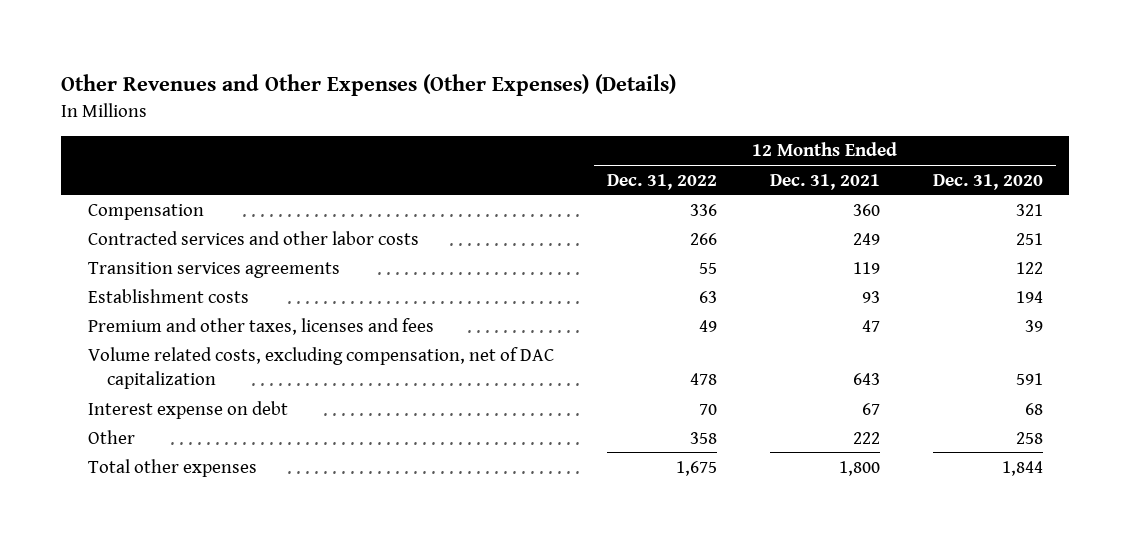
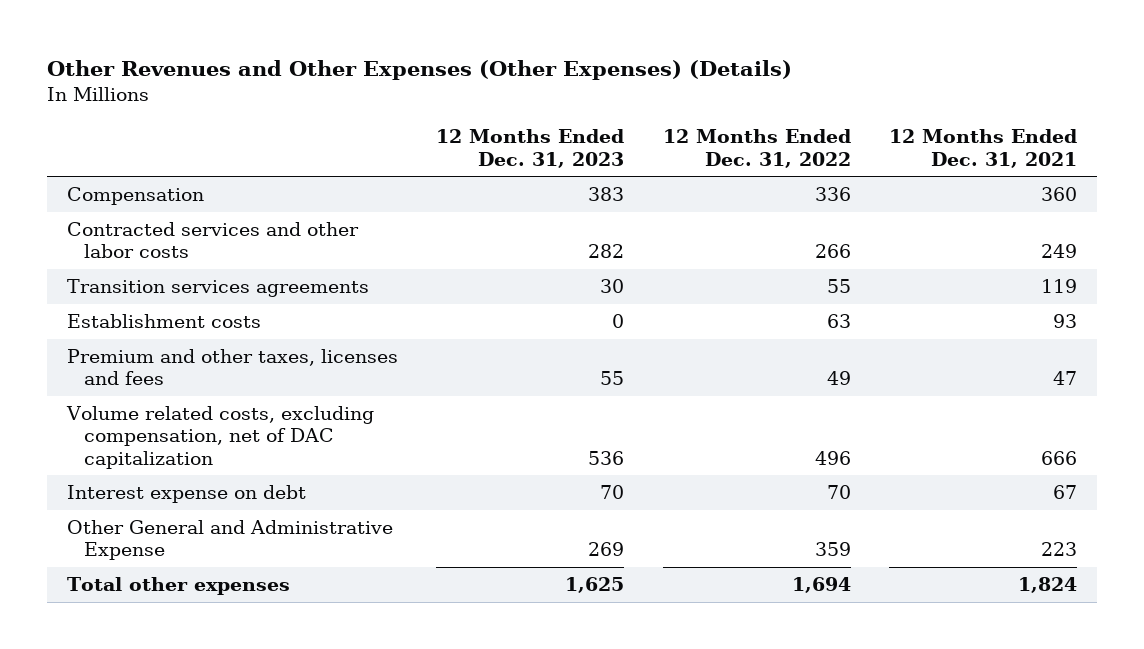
[932,173,1043,190] Dec. 31, 2020 -> none
none -> [436,129,625,168] 12 Months Ended Dec. 31, 2023
[689,373,717,386] 478 -> [814,450,851,465] 496
[852,373,880,386] 643 -> [1041,450,1078,465] 666
[87,429,135,444] Other -> [66,520,393,561] Other General and Administrative Expense
[689,431,717,444] 358 -> [814,542,851,557] 359
[852,431,880,444] 222 -> [1041,542,1078,557] 223
[675,460,717,476] 1,675 -> [791,577,851,594] 1,694
[838,460,880,476] 1,800 -> [1018,577,1078,594] 1,824

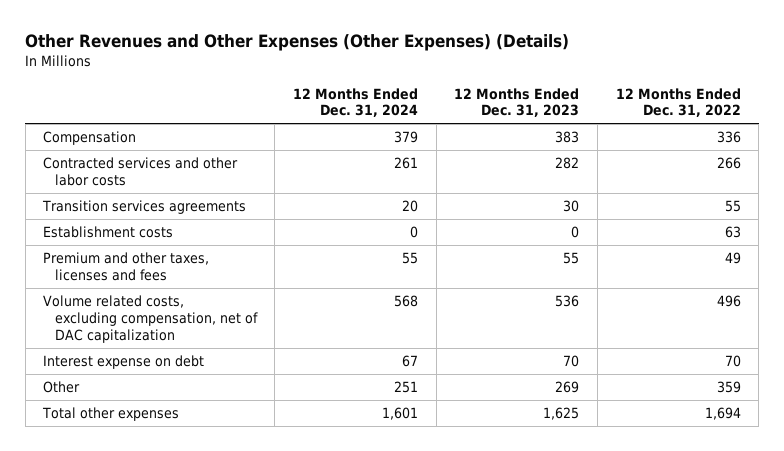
[889,129,1078,168] 12 Months Ended Dec. 31, 2021 -> none
none -> [293,87,419,118] 12 Months Ended Dec. 31, 2024
[66,520,393,561] Other General and Administrative Expense -> [43,381,81,394] Other

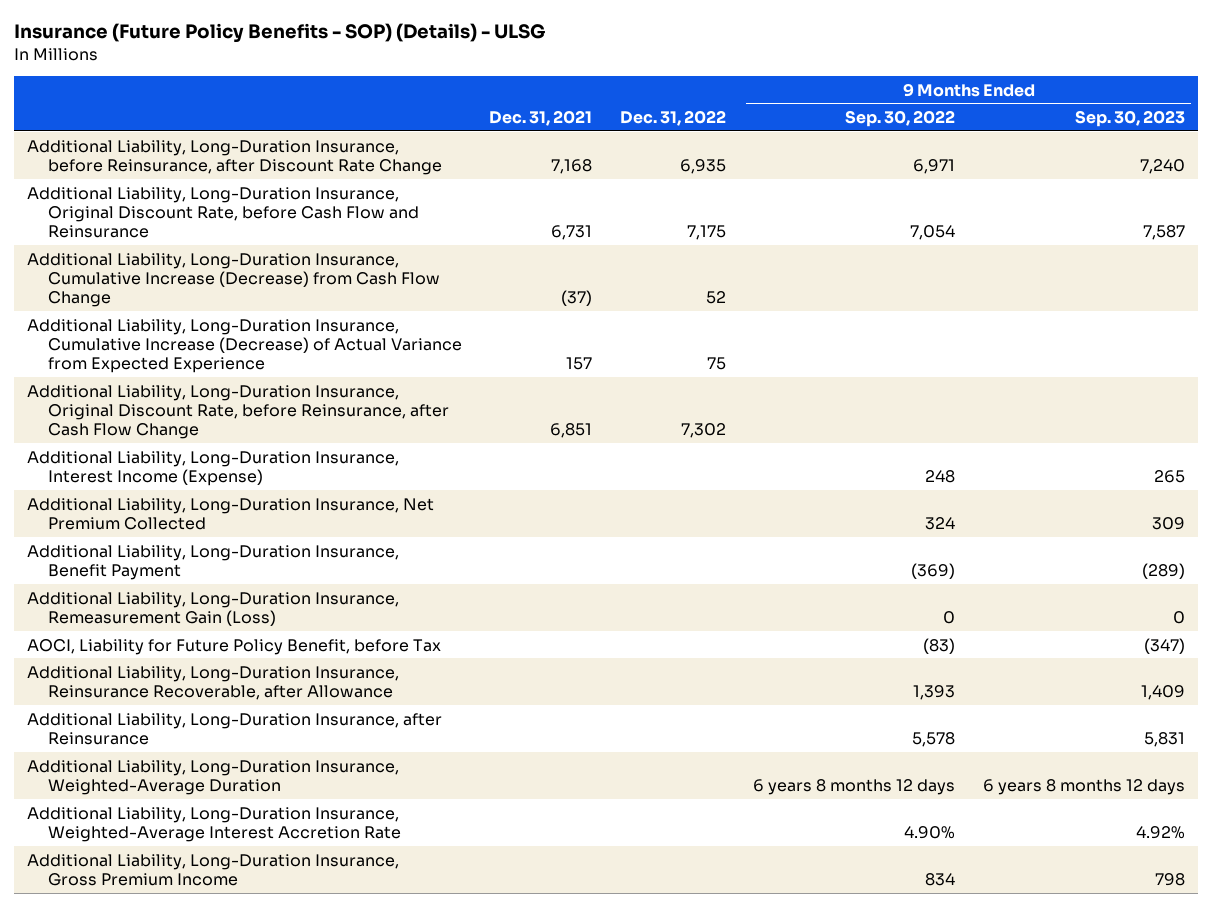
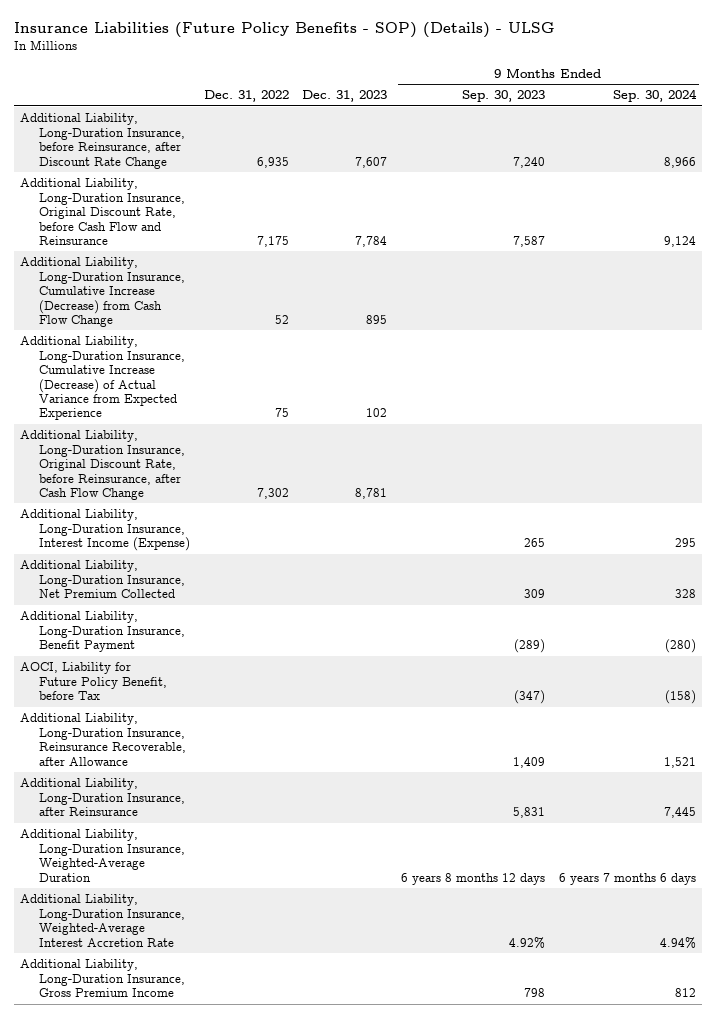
[13,23,545,44] Insurance (Future Policy Benefits - SOP) (Details) - ULSG -> [13,22,554,39] Insurance Liabilities (Future Policy Benefits - SOP) (Details) - ULSG
[489,110,593,127] Dec. 31, 2021 -> none
[845,110,956,128] Sep. 30, 2022 -> none
none -> [302,90,388,103] Dec. 31, 2023
none -> [612,89,697,103] Sep. 30, 2024
[27,591,400,626] Additional Liability, Long-Duration Insurance, Remeasurement Gain (Loss) -> none

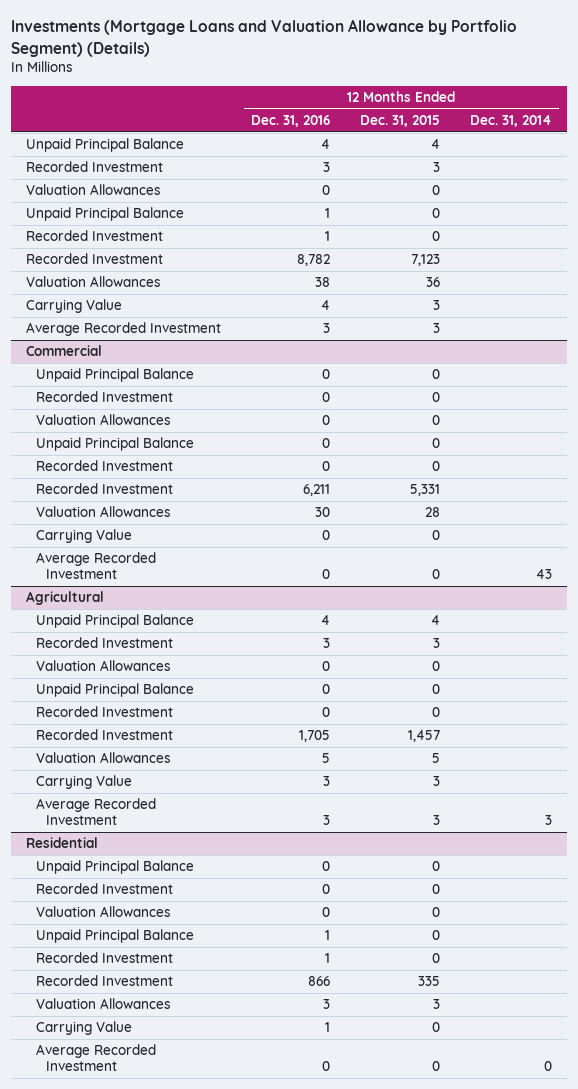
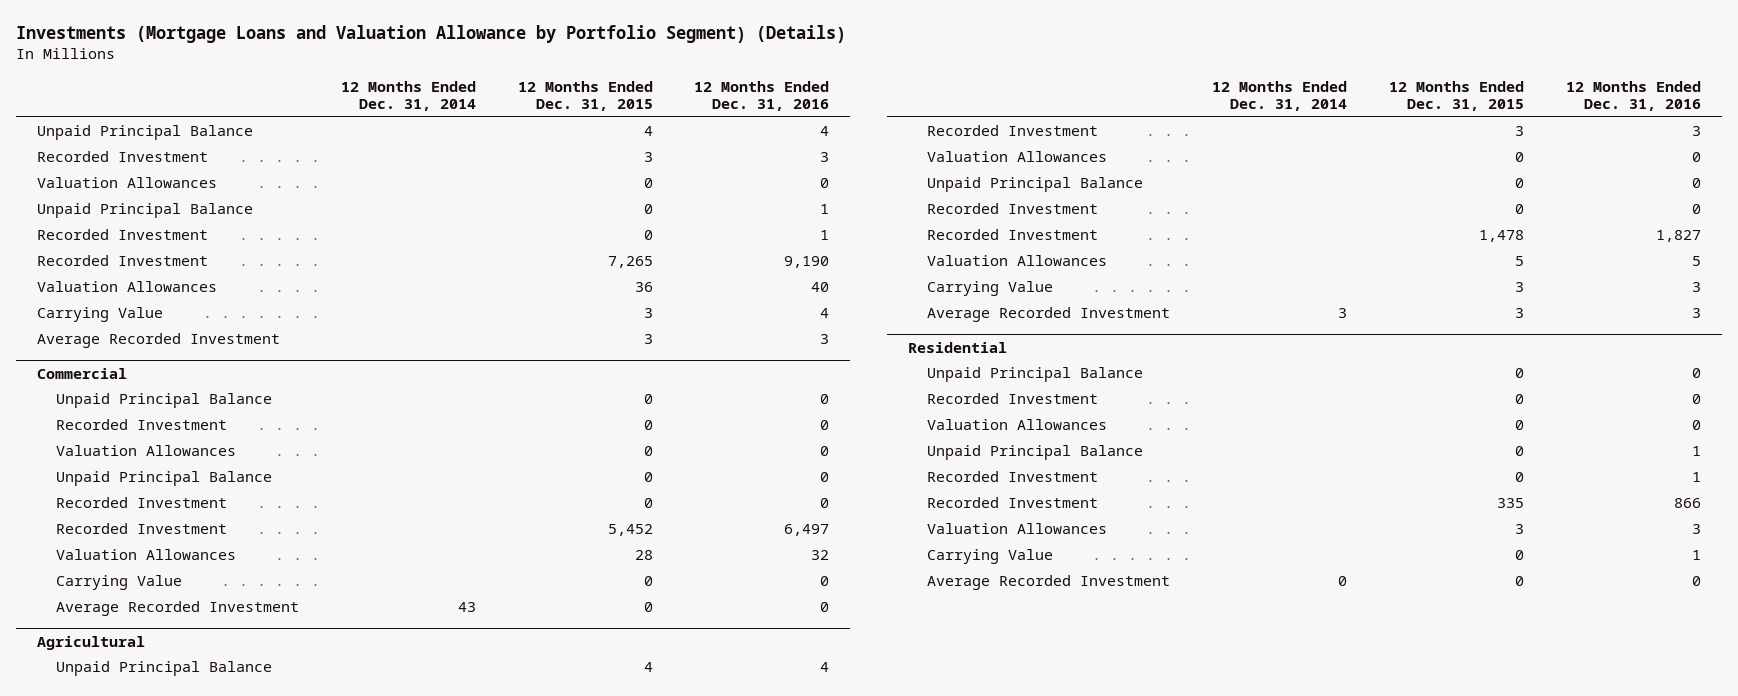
[297,254,331,267] 8,782 -> [784,256,830,269] 9,190
[410,254,440,267] 7,123 -> [607,256,653,269] 7,265
[315,277,331,288] 38 -> [811,282,830,293] 40
[303,484,331,497] 6,211 -> [784,524,830,537] 6,497
[409,484,440,497] 5,331 -> [607,524,653,537] 5,452
[315,507,331,518] 30 -> [811,550,830,561] 32
[299,730,331,743] 1,705 -> [1655,230,1701,243] 1,827
[407,730,440,743] 1,457 -> [1479,230,1525,243] 1,478

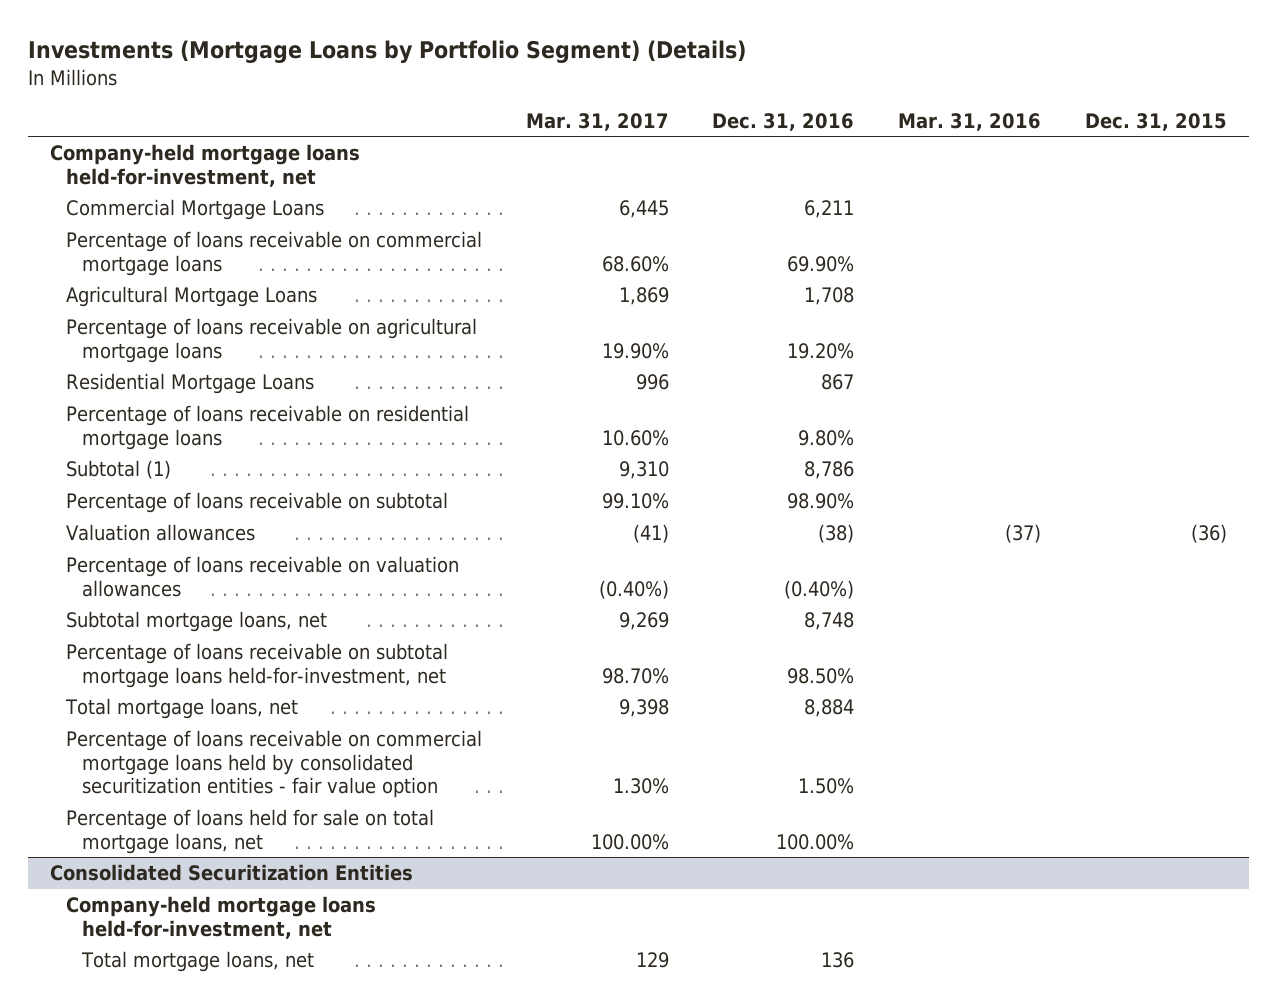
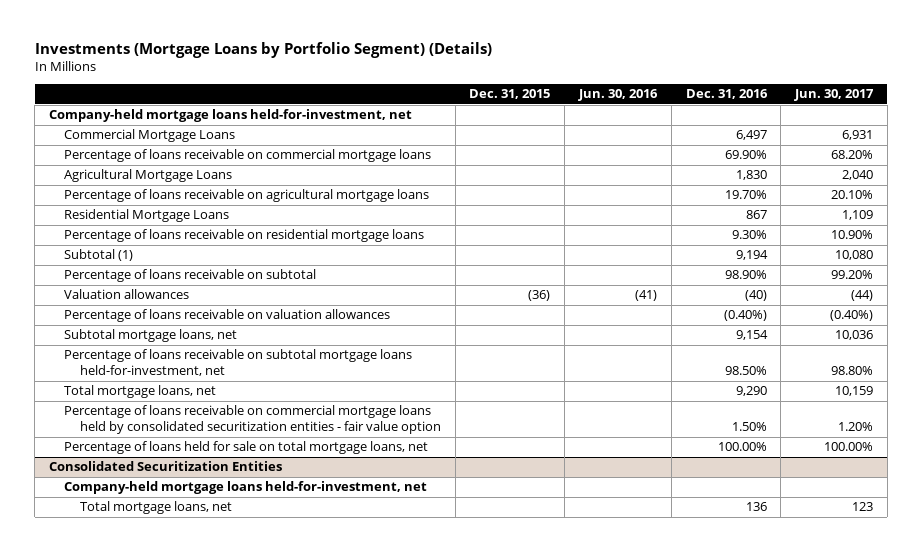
[525,112,669,131] Mar. 31, 2017 -> none
[898,112,1042,131] Mar. 31, 2016 -> none
none -> [577,88,658,101] Jun. 30, 2016
none -> [794,88,875,101] Jun. 30, 2017
[804,200,855,219] 6,211 -> [735,130,767,141] 6,497
[804,287,855,306] 1,708 -> [735,170,767,181] 1,830
[787,342,855,359] 19.20% -> [724,190,767,200] 19.70%
[798,429,855,446] 9.80% -> [731,230,767,240] 9.30%
[804,461,855,480] 8,786 -> [735,250,768,261] 9,194
[818,524,855,544] (38) -> [744,290,767,302] (40)
[804,612,855,631] 8,748 -> [735,330,768,341] 9,154
[804,699,855,718] 8,884 -> [735,386,767,397] 9,290

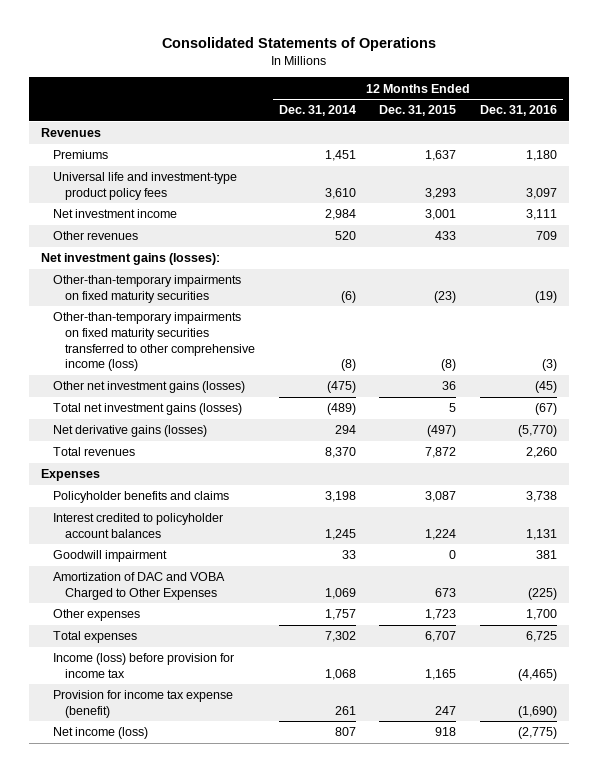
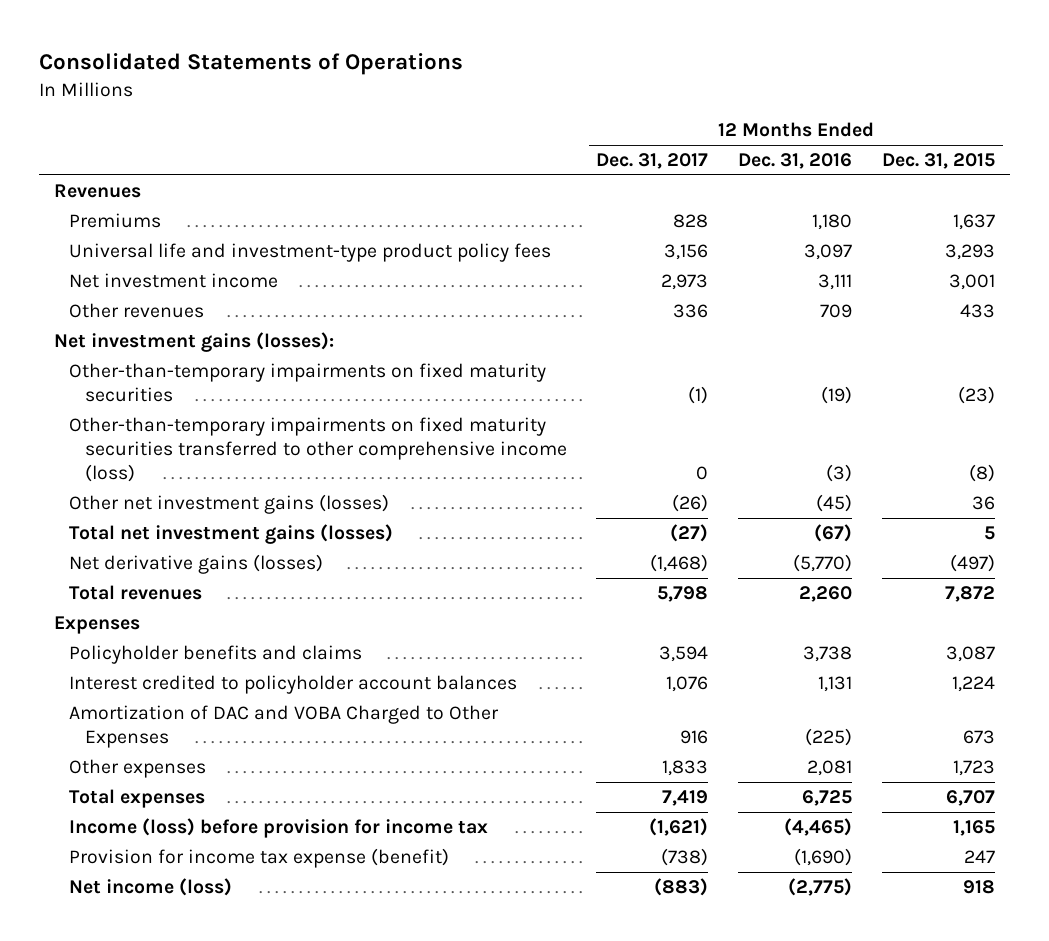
[278,105,356,117] Dec. 31, 2014 -> none
none -> [596,153,709,170] Dec. 31, 2017
[52,550,167,563] Goodwill impairment -> none
[525,609,557,621] 1,700 -> [807,760,853,777] 2,081

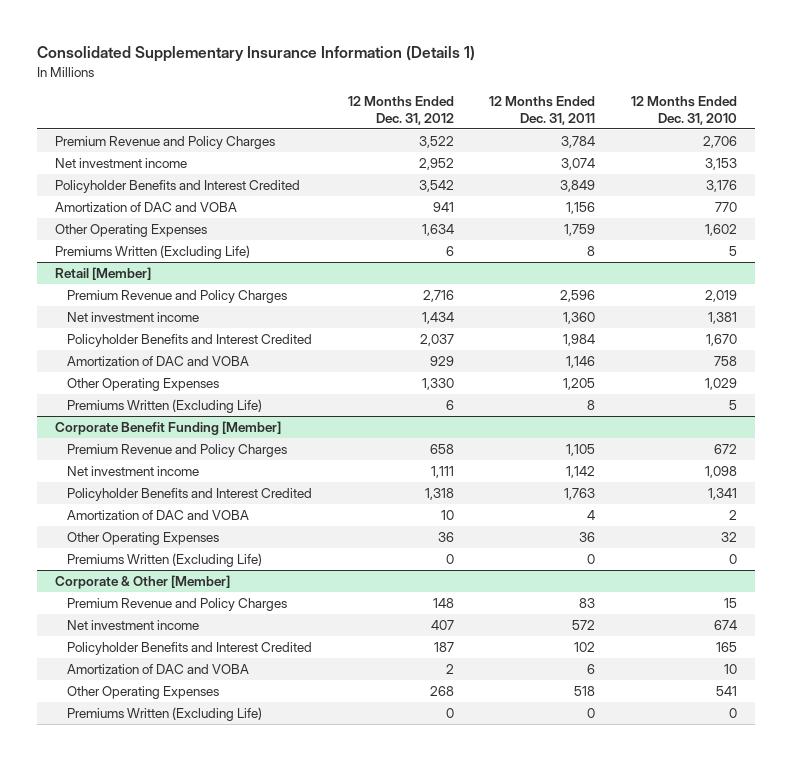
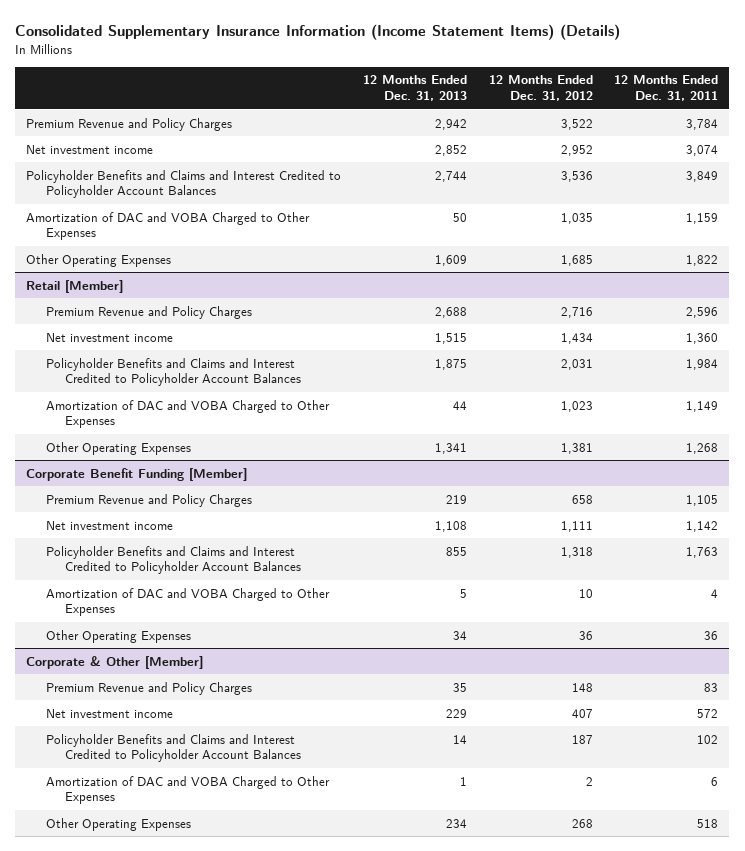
[36,46,475,63] Consolidated Supplementary Insurance Information (Details 1) -> [15,23,621,40] Consolidated Supplementary Insurance Information (Income Statement Items) (Details)
[630,96,737,125] 12 Months Ended Dec. 31, 2010 -> none
none -> [362,75,467,102] 12 Months Ended Dec. 31, 2013
[54,245,250,260] Premiums Written (Excluding Life) -> none
[54,180,300,194] Policyholder Benefits and Interest Credited -> [26,169,342,199] Policyholder Benefits and Claims and Interest Credited to Policyholder Account Balances
[418,180,454,193] 3,542 -> [560,170,593,182] 3,536
[54,202,237,213] Amortization of DAC and VOBA -> [26,211,311,241] Amortization of DAC and VOBA Charged to Other Expenses
[432,202,454,213] 941 -> [560,212,593,224] 1,035
[566,202,596,215] 1,156 -> [686,212,719,224] 1,159
[421,224,454,237] 1,634 -> [560,254,593,266] 1,685
[564,224,596,237] 1,759 -> [686,254,719,266] 1,822
[66,399,262,414] Premiums Written (Excluding Life) -> none
[66,334,312,348] Policyholder Benefits and Interest Credited -> [45,357,302,387] Policyholder Benefits and Claims and Interest Credited to Policyholder Account Balances
[419,334,454,347] 2,037 -> [560,358,593,370] 2,031
[66,356,249,367] Amortization of DAC and VOBA -> [45,399,330,429] Amortization of DAC and VOBA Charged to Other Expenses
[429,356,454,367] 929 -> [560,400,593,412] 1,023
[566,356,596,369] 1,146 -> [686,400,719,412] 1,149
[421,378,454,391] 1,330 -> [560,442,593,454] 1,381
[563,378,596,391] 1,205 -> [686,442,719,454] 1,268
[66,488,312,502] Policyholder Benefits and Interest Credited -> [45,545,302,575] Policyholder Benefits and Claims and Interest Credited to Policyholder Account Balances
[66,510,249,521] Amortization of DAC and VOBA -> [45,587,330,617] Amortization of DAC and VOBA Charged to Other Expenses
[66,553,262,568] Premiums Written (Excluding Life) -> none
[66,642,312,656] Policyholder Benefits and Interest Credited -> [45,733,302,763] Policyholder Benefits and Claims and Interest Credited to Policyholder Account Balances
[66,664,249,675] Amortization of DAC and VOBA -> [45,775,330,805] Amortization of DAC and VOBA Charged to Other Expenses
[66,707,262,722] Premiums Written (Excluding Life) -> none

